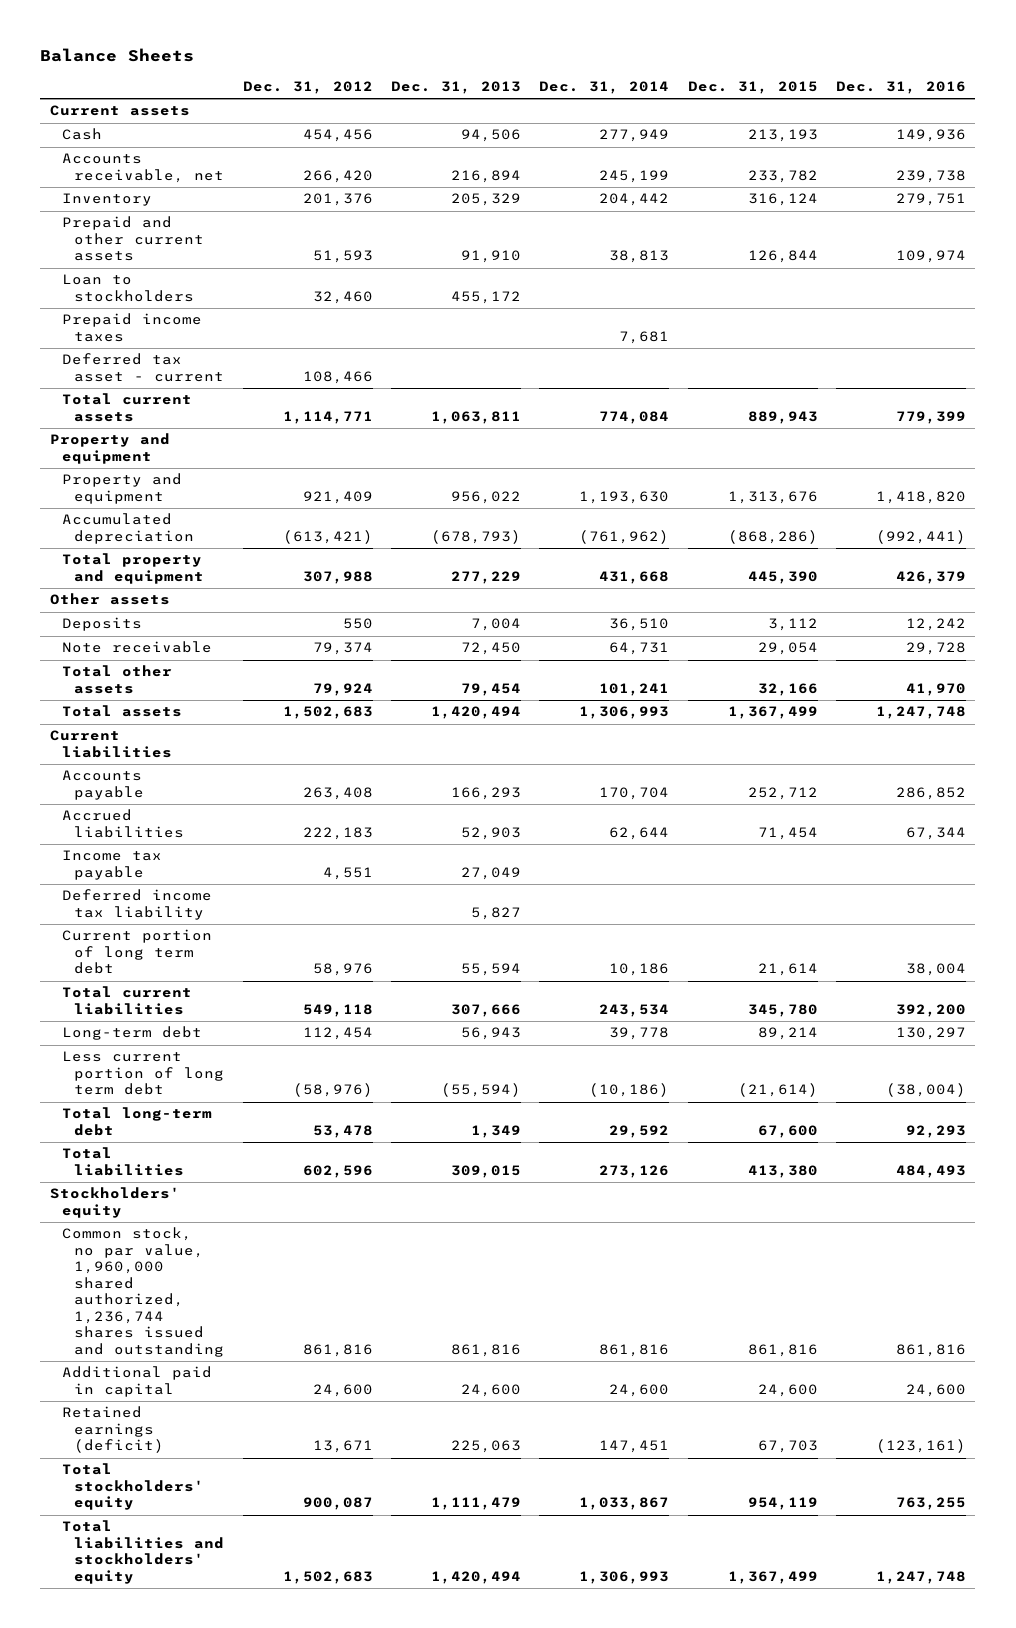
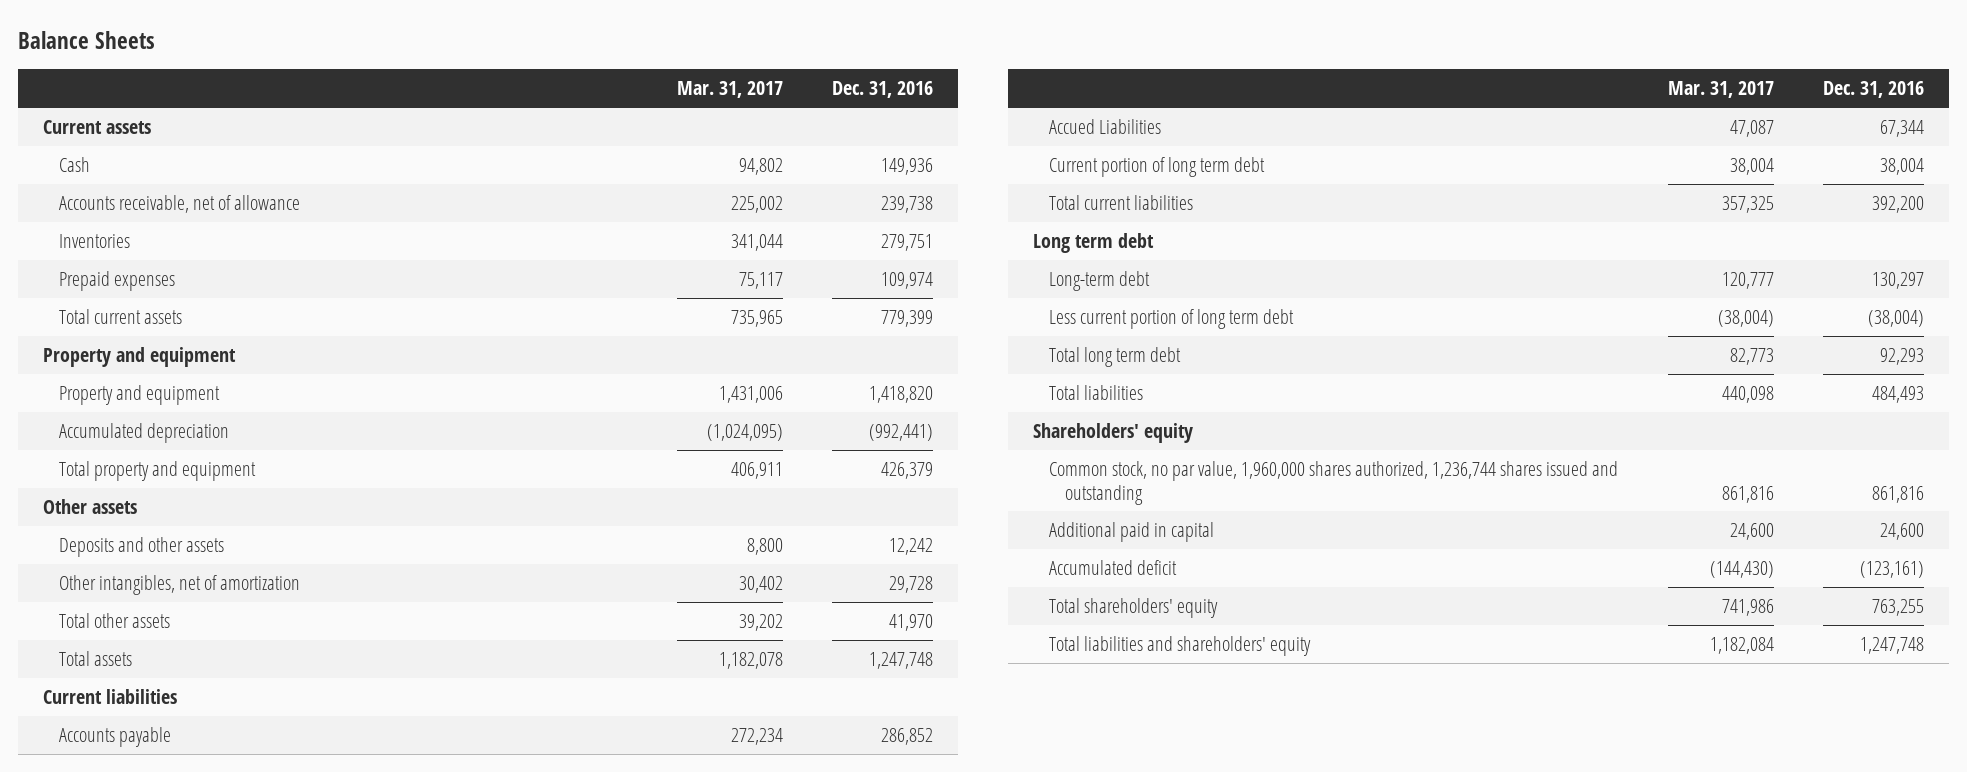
[242,81,373,95] Dec. 31, 2012 -> none
[390,81,521,95] Dec. 31, 2013 -> none
[539,81,670,95] Dec. 31, 2014 -> none
[687,81,818,95] Dec. 31, 2015 -> none
none -> [677,81,784,99] Mar. 31, 2017
[61,274,195,302] Loan to stockholders -> none
[61,313,202,342] Prepaid income taxes -> none
[61,353,225,382] Deferred tax asset - current -> none
[61,153,225,183] Accounts receivable, net -> [58,195,300,214] Accounts receivable, net of allowance
[61,193,152,207] Inventory -> [58,234,130,249] Inventories
[61,216,205,262] Prepaid and other current assets -> [58,271,175,292] Prepaid expenses
[61,617,142,632] Deposits -> [58,537,224,558] Deposits and other assets
[61,641,212,654] Note receivable -> [58,575,300,596] Other intangibles, net of amortization
[61,850,162,880] Income tax payable -> none
[61,889,212,920] Deferred income tax liability -> none
[61,809,185,838] Accrued liabilities -> [1049,119,1162,135] Accued Liabilities
none -> [1033,233,1155,254] Long term debt
[61,1107,212,1136] Total long-term debt -> [1049,347,1182,368] Total long term debt
[49,1187,180,1218] Stockholders' equity -> [1033,423,1194,444] Shareholders' equity
[61,1227,225,1357] Common stock, no par value, 1,960,000 shared authorized, 1,236,744 shares issued and outstanding -> [1049,461,1619,505] Common stock, no par value, 1,960,000 shares authorized, 1,236,744 shares issued and outstanding
[61,1406,165,1454] Retained earnings (deficit) -> [1049,560,1178,576] Accumulated deficit
[61,1463,205,1511] Total stockholders' equity -> [1049,598,1219,619] Total shareholders' equity
[61,1520,225,1584] Total liabilities and stockholders' equity -> [1049,636,1312,657] Total liabilities and shareholders' equity

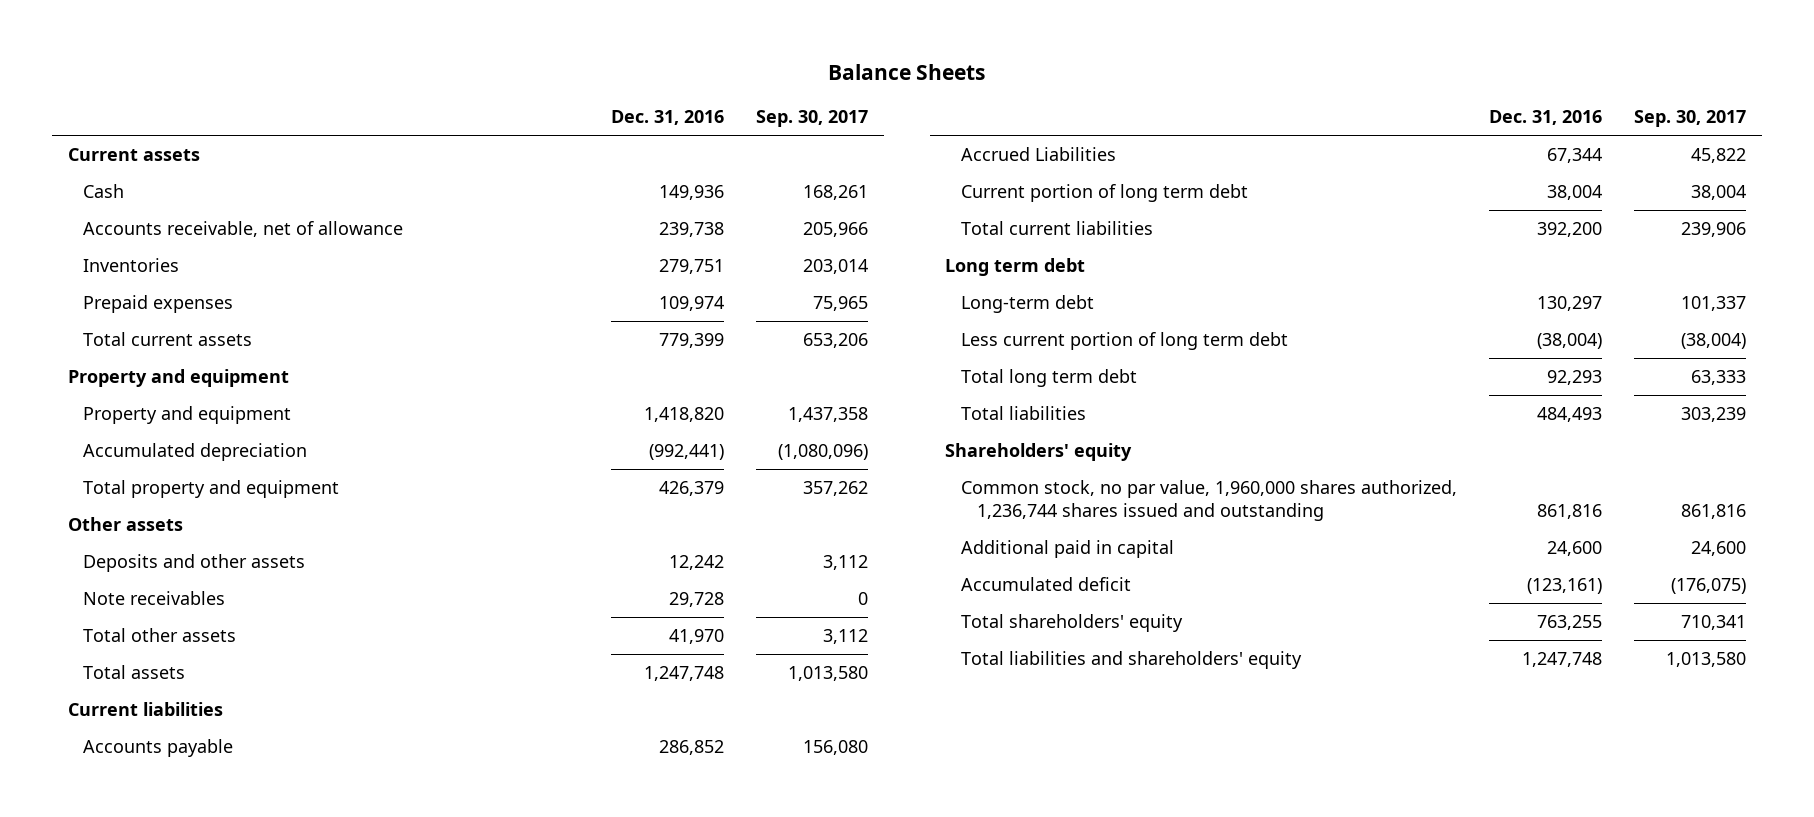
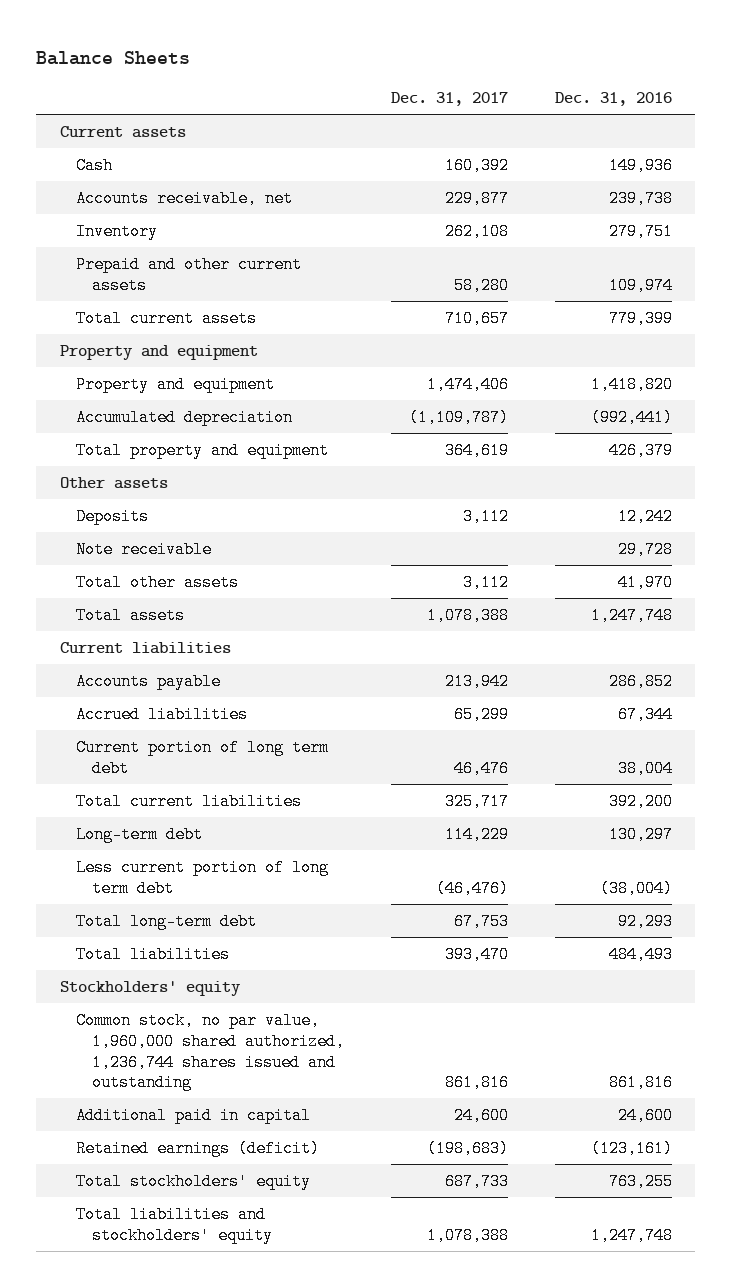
[756,110,869,128] Sep. 30, 2017 -> none
none -> [390,92,508,107] Dec. 31, 2017
[83,220,404,237] Accounts receivable, net of allowance -> [75,189,293,207] Accounts receivable, net
[83,257,180,272] Inventories -> [75,222,158,240] Inventory
[83,294,234,313] Prepaid expenses -> [75,255,302,294] Prepaid and other current assets
[83,553,306,572] Deposits and other assets -> [75,507,149,525] Deposits
[83,590,226,605] Note receivables -> [75,540,212,558] Note receivable
[961,146,1117,161] Accrued Liabilities -> [75,705,248,723] Accrued liabilities
[945,257,1086,276] Long term debt -> none
[961,368,1138,387] Total long term debt -> [75,912,257,930] Total long-term debt
[945,442,1133,461] Shareholders' equity -> [59,980,241,996] Stockholders' equity
[961,479,1458,522] Common stock, no par value, 1,960,000 shares authorized, 1,236,744 shares issued and outstanding -> [75,1011,345,1092] Common stock, no par value, 1,960,000 shared authorized, 1,236,744 shares issued and outstanding
[961,576,1132,591] Accumulated deficit -> [75,1139,320,1157] Retained earnings (deficit)
[961,613,1184,632] Total shareholders' equity -> [75,1172,311,1190] Total stockholders' equity
[961,650,1303,669] Total liabilities and shareholders' equity -> [75,1205,273,1244] Total liabilities and stockholders' equity

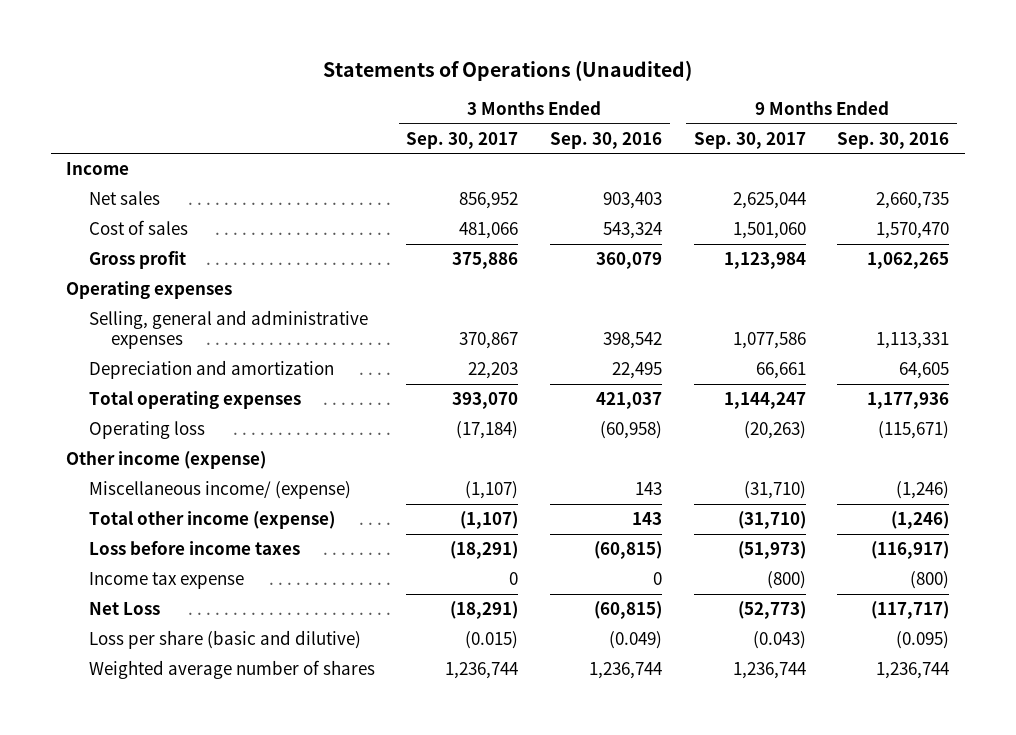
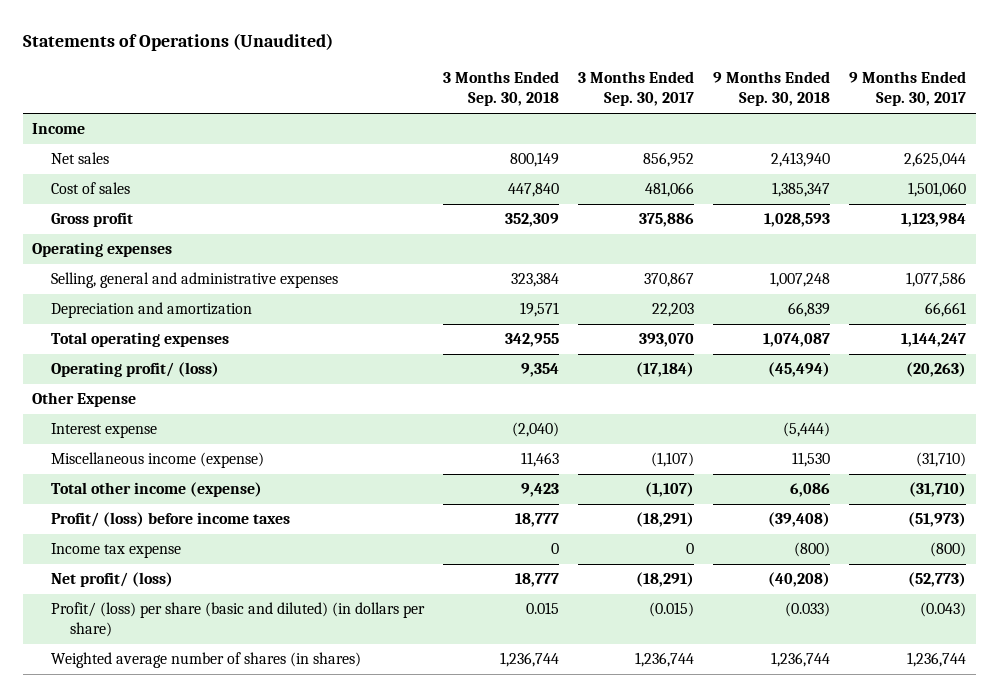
[550,131,663,149] Sep. 30, 2016 -> none
[837,131,950,149] Sep. 30, 2016 -> none
none -> [443,71,560,107] 3 Months Ended Sep. 30, 2018
none -> [713,71,831,107] 9 Months Ended Sep. 30, 2018
[88,420,205,439] Operating loss -> [51,362,220,378] Operating profit/ (loss)
[66,450,267,469] Other income (expense) -> [32,392,137,408] Other Expense
none -> [51,423,158,439] Interest expense
[88,480,351,499] Miscellaneous income/ (expense) -> [51,452,265,469] Miscellaneous income (expense)
[88,540,300,555] Loss before income taxes -> [51,512,291,528] Profit/ (loss) before income taxes
[88,601,160,615] Net Loss -> [51,572,174,588] Net profit/ (loss)
[88,629,361,649] Loss per share (basic and dilutive) -> [51,602,426,638] Profit/ (loss) per share (basic and diluted) (in dollars per share)
[88,659,375,679] Weighted average number of shares -> [51,652,362,669] Weighted average number of shares (in shares)

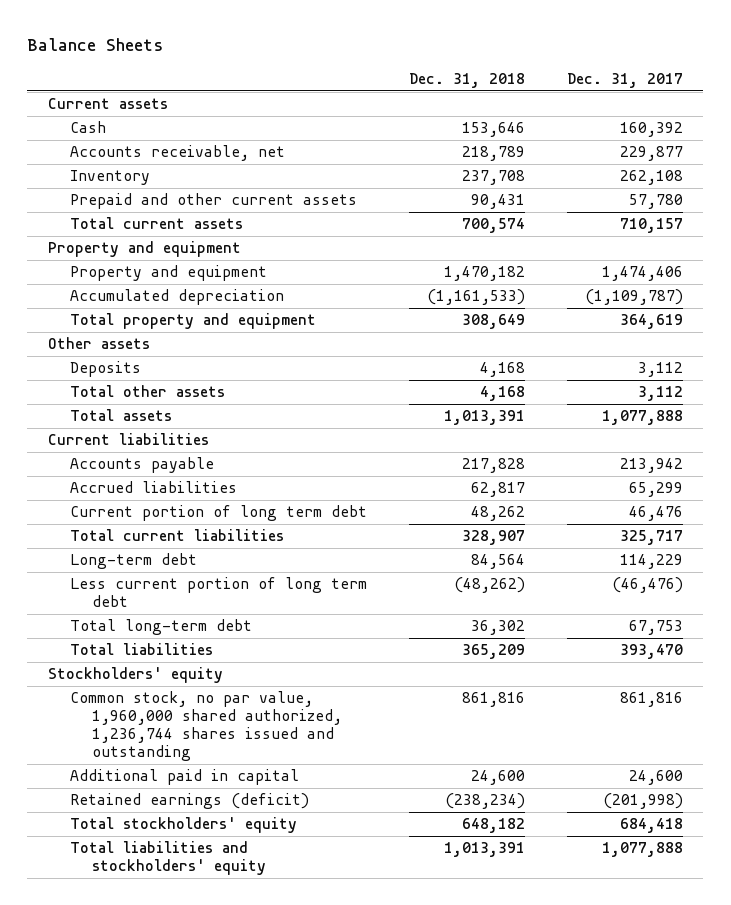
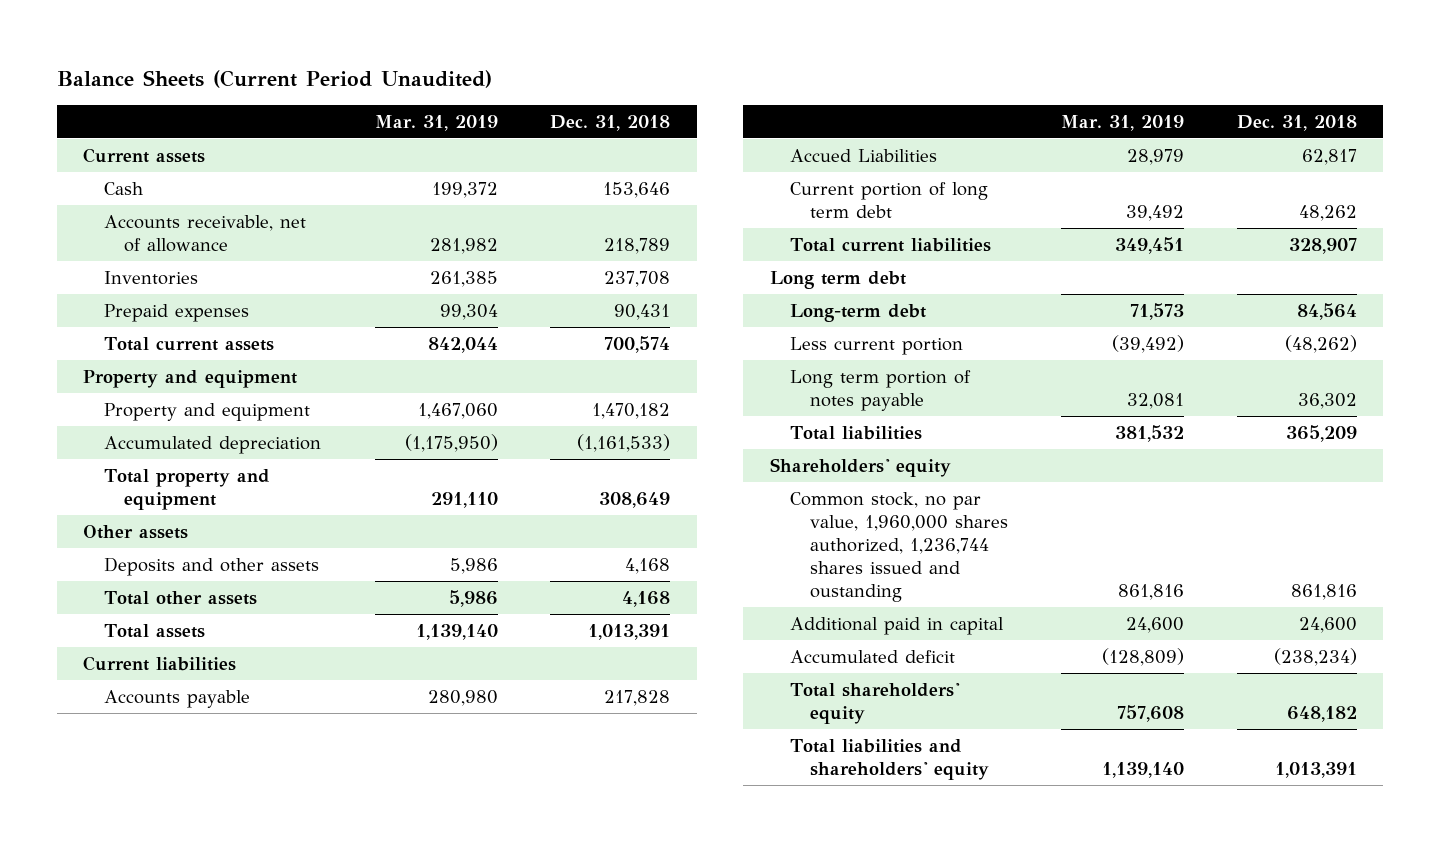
[27,38,164,52] Balance Sheets -> [56,69,492,88] Balance Sheets (Current Period Unaudited)
[566,73,683,89] Dec. 31, 2017 -> none
none -> [374,114,498,131] Mar. 31, 2019
[70,145,286,162] Accounts receivable, net -> [103,215,306,252] Accounts receivable, net of allowance
[70,170,151,186] Inventory -> [103,271,198,286] Inventories
[70,193,358,210] Prepaid and other current assets -> [103,304,249,323] Prepaid expenses
[70,361,142,378] Deposits -> [103,557,319,577] Deposits and other assets
[70,481,238,494] Accrued liabilities -> [790,149,938,163] Accued Liabilities
none -> [769,271,906,290] Long term debt
[70,577,368,608] Less current portion of long term debt -> [790,337,964,356] Less current portion
[70,619,253,636] Total long-term debt -> [790,370,972,411] Long term portion of notes payable
[48,667,224,684] Stockholders' equity -> [769,458,951,478] Shareholders' equity
[70,691,343,762] Common stock, no par value, 1,960,000 shared authorized, 1,236,744 shares issued and outstanding -> [790,492,1009,602] Common stock, no par value, 1,960,000 shares authorized, 1,236,744 shares issued and oustanding
[70,793,310,810] Retained earnings (deficit) -> [790,650,956,664] Accumulated deficit
[70,817,298,834] Total stockholders' equity -> [790,683,961,724] Total shareholders' equity
[70,841,267,876] Total liabilities and stockholders' equity -> [790,739,990,780] Total liabilities and shareholders' equity

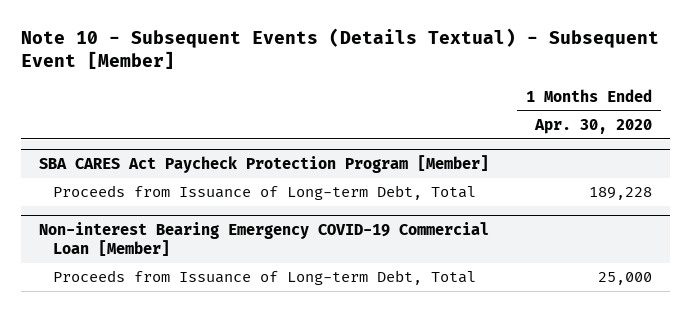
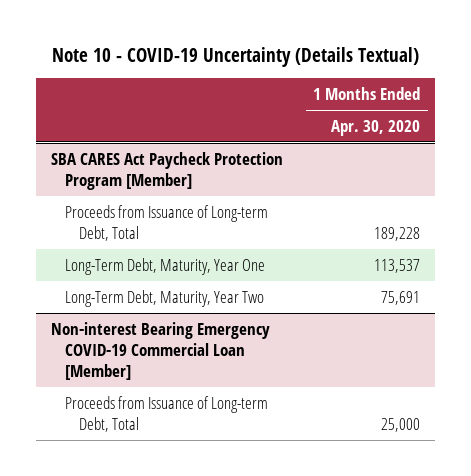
[20,27,659,70] Note 10 - Subsequent Events (Details Textual) - Subsequent Event [Member] -> [51,46,419,67] Note 10 - COVID-19 Uncertainty (Details Textual)
none -> [64,257,265,275] Long-Term Debt, Maturity, Year One
none -> [64,289,264,307] Long-Term Debt, Maturity, Year Two

